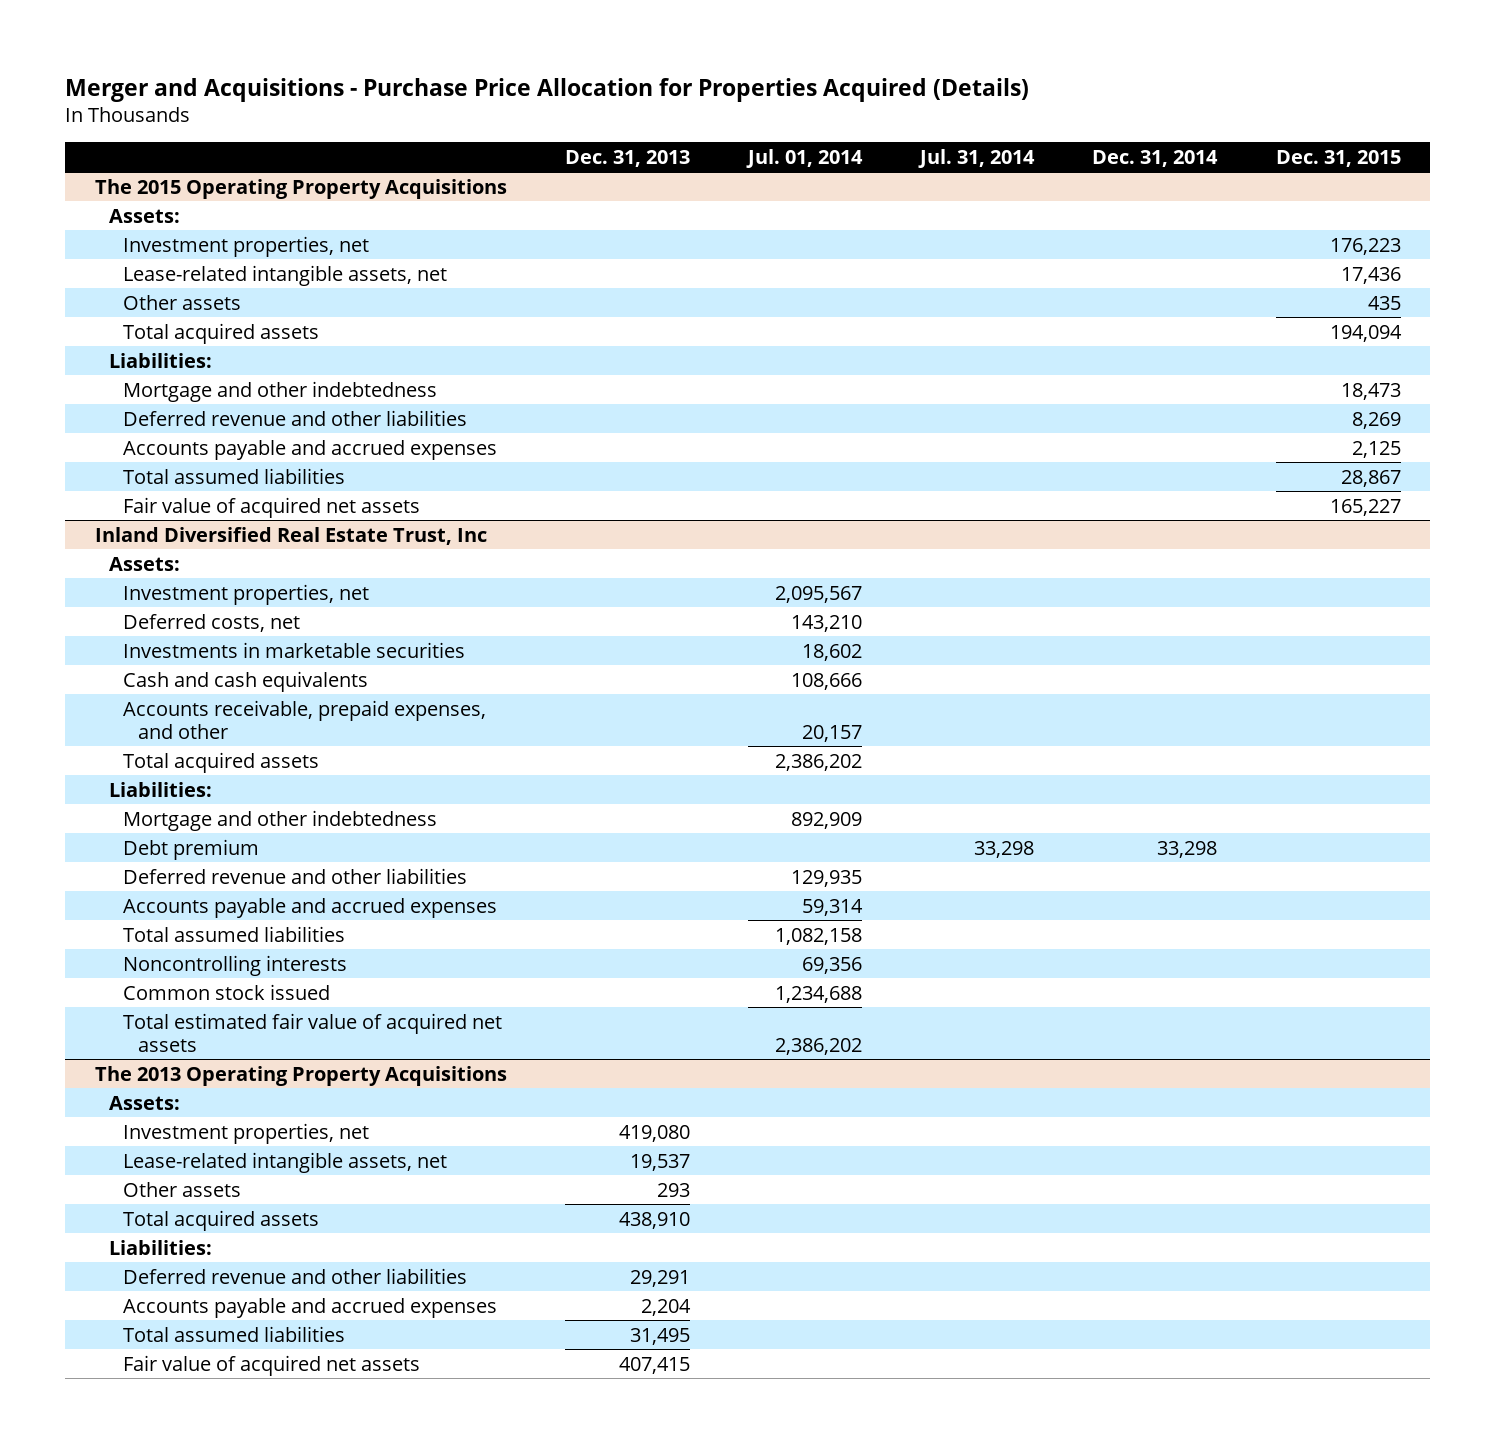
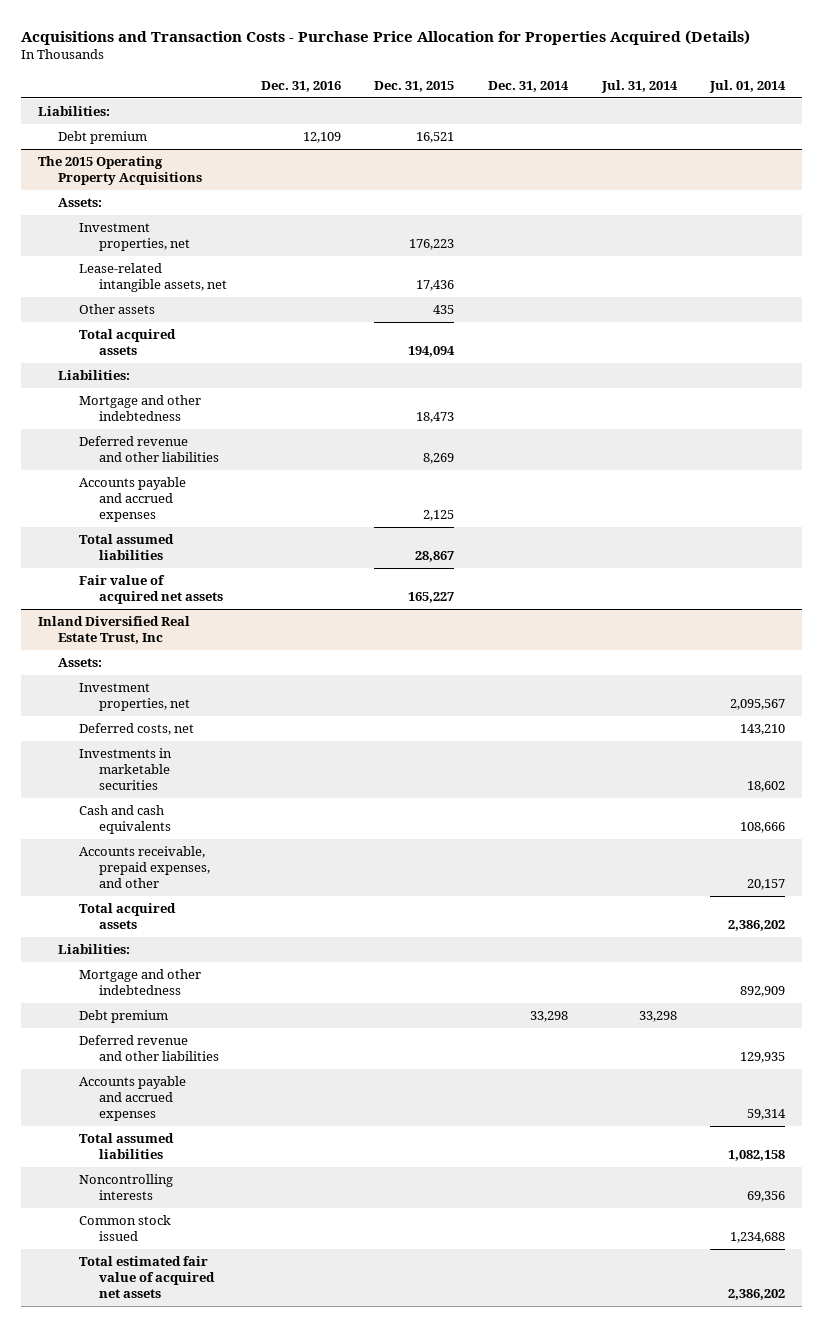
[65,77,1030,102] Merger and Acquisitions - Purchase Price Allocation for Properties Acquired (Details) -> [21,29,751,45] Acquisitions and Transaction Costs - Purchase Price Allocation for Properties Acquired (Details)
[564,149,690,167] Dec. 31, 2013 -> none
none -> [260,80,341,92] Dec. 31, 2016
none -> [37,106,110,117] Liabilities:
none -> [58,131,148,145] Debt premium
[94,1065,507,1086] The 2013 Operating Property Acquisitions -> none
[108,1095,180,1110] Assets: -> none
[123,1122,370,1144] Investment properties, net -> none
[123,1151,448,1173] Lease-related intangible assets, net -> none
[123,1181,242,1197] Other assets -> none
[123,1209,320,1231] Total acquired assets -> none
[108,1239,212,1255] Liabilities: -> none
[123,1267,468,1284] Deferred revenue and other liabilities -> none
[123,1297,498,1318] Accounts payable and accrued expenses -> none
[123,1325,346,1342] Total assumed liabilities -> none
[123,1354,421,1376] Fair value of acquired net assets -> none

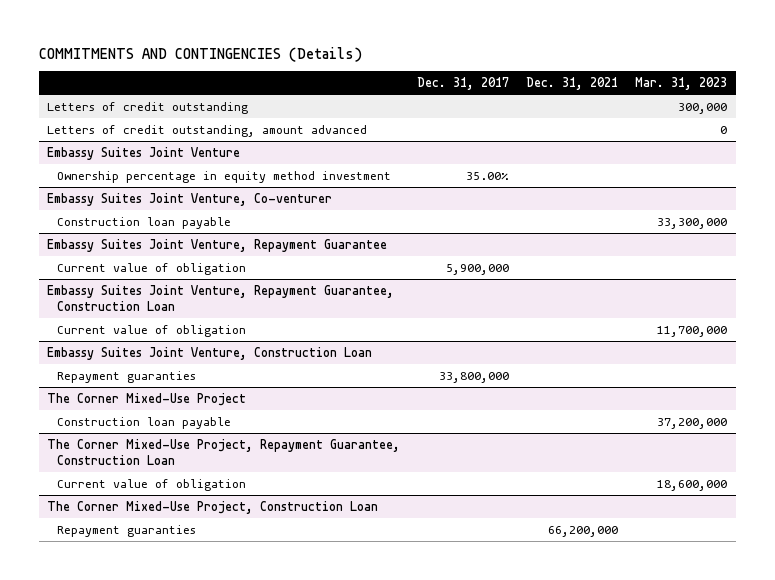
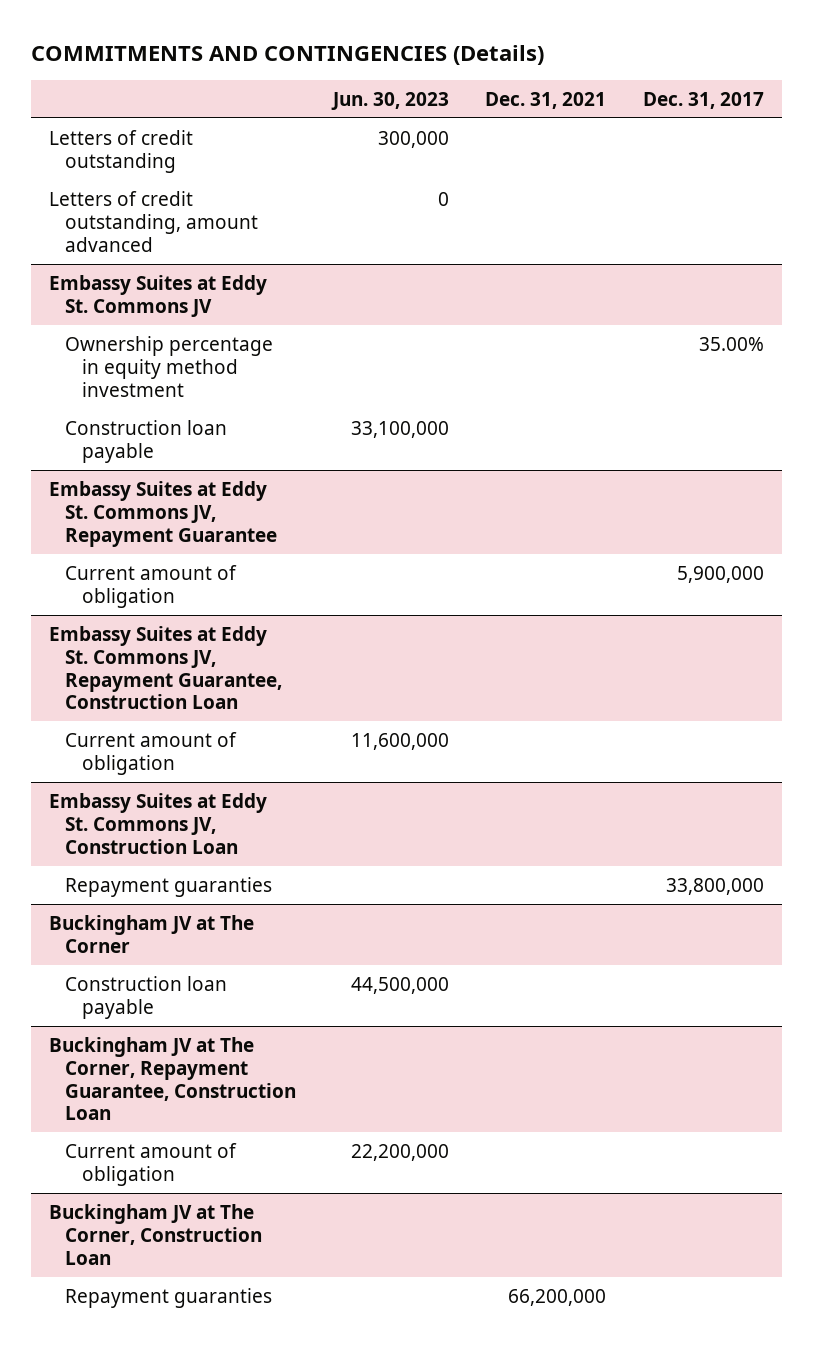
[635,77,728,91] Mar. 31, 2023 -> none
none -> [330,91,449,110] Jun. 30, 2023
[47,146,241,160] Embassy Suites Joint Venture -> [48,274,267,317] Embassy Suites at Eddy St. Commons JV
[47,192,333,206] Embassy Suites Joint Venture, Co-venturer -> none
[56,216,231,229] Construction loan payable -> none
[47,238,388,252] Embassy Suites Joint Venture, Repayment Guarantee -> none
[56,262,246,275] Current value of obligation -> none
[47,284,395,311] Embassy Suites Joint Venture, Repayment Guarantee, Construction Loan -> none
[56,324,246,337] Current value of obligation -> none
none -> [65,419,228,463] Construction loan payable
none -> [48,480,278,547] Embassy Suites at Eddy St. Commons JV, Repayment Guarantee
none -> [65,564,238,608] Current amount of obligation
none -> [48,625,283,710] Embassy Suites at Eddy St. Commons JV, Repayment Guarantee, Construction Loan
none -> [65,731,238,775] Current amount of obligation
[47,346,373,360] Embassy Suites Joint Venture, Construction Loan -> [48,792,267,854] Embassy Suites at Eddy St. Commons JV, Construction Loan
[47,392,247,406] The Corner Mixed-Use Project -> none
[56,416,231,429] Construction loan payable -> none
none -> [48,914,254,953] Buckingham JV at The Corner
none -> [65,975,228,1019] Construction loan payable
[47,438,401,465] The Corner Mixed-Use Project, Repayment Guarantee, Construction Loan -> [48,1036,297,1121] Buckingham JV at The Corner, Repayment Guarantee, Construction Loan
[56,478,246,491] Current value of obligation -> [65,1142,238,1186] Current amount of obligation
[47,500,379,514] The Corner Mixed-Use Project, Construction Loan -> [48,1203,263,1265] Buckingham JV at The Corner, Construction Loan

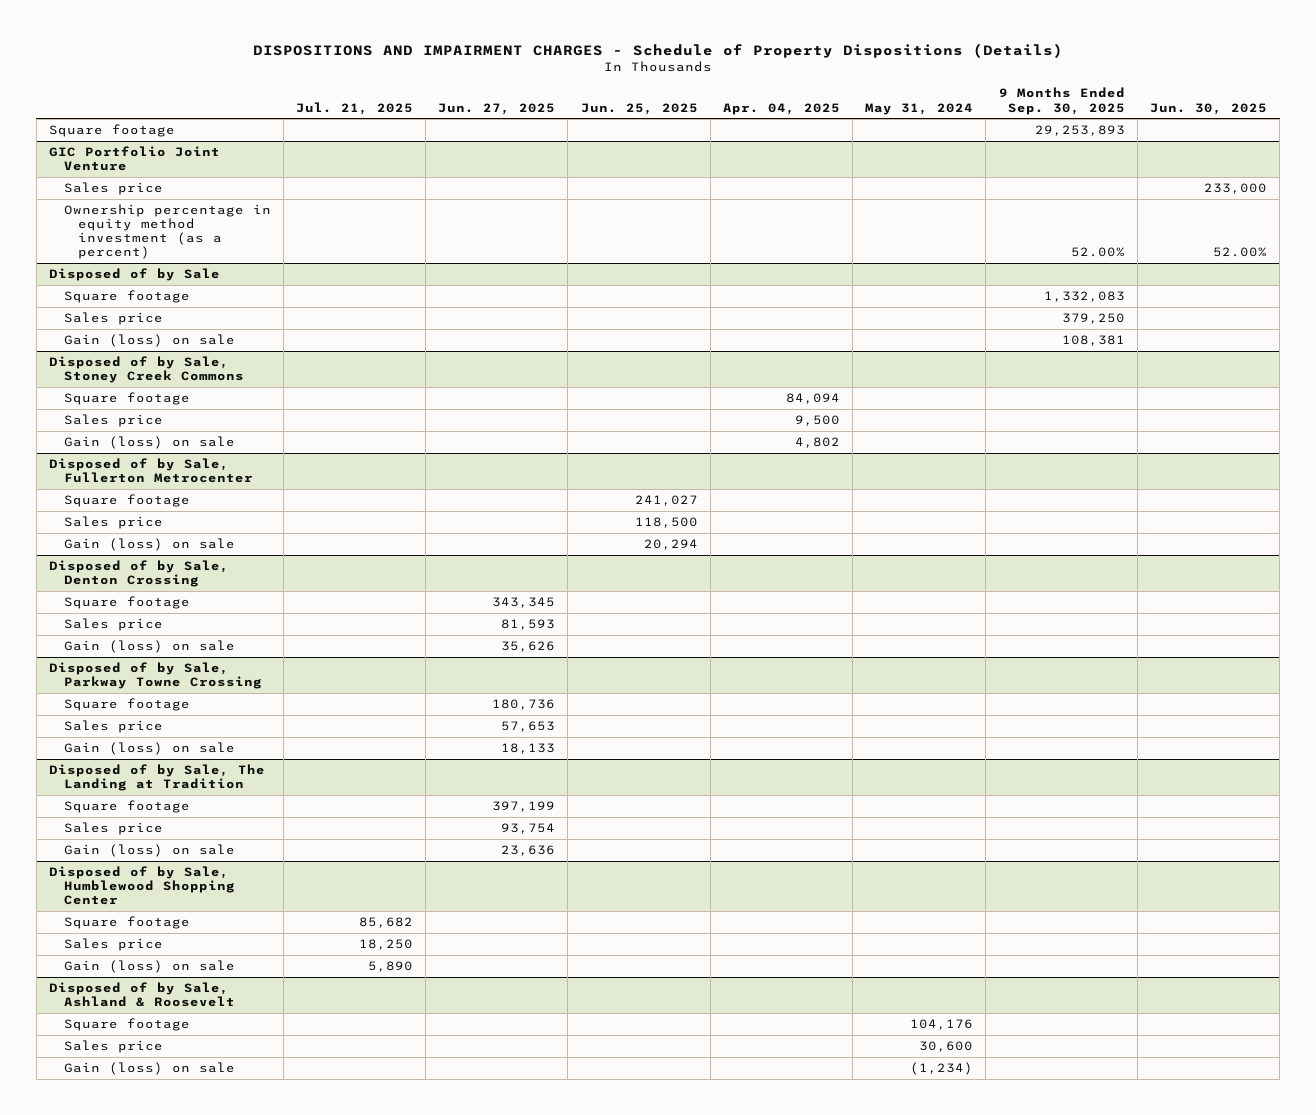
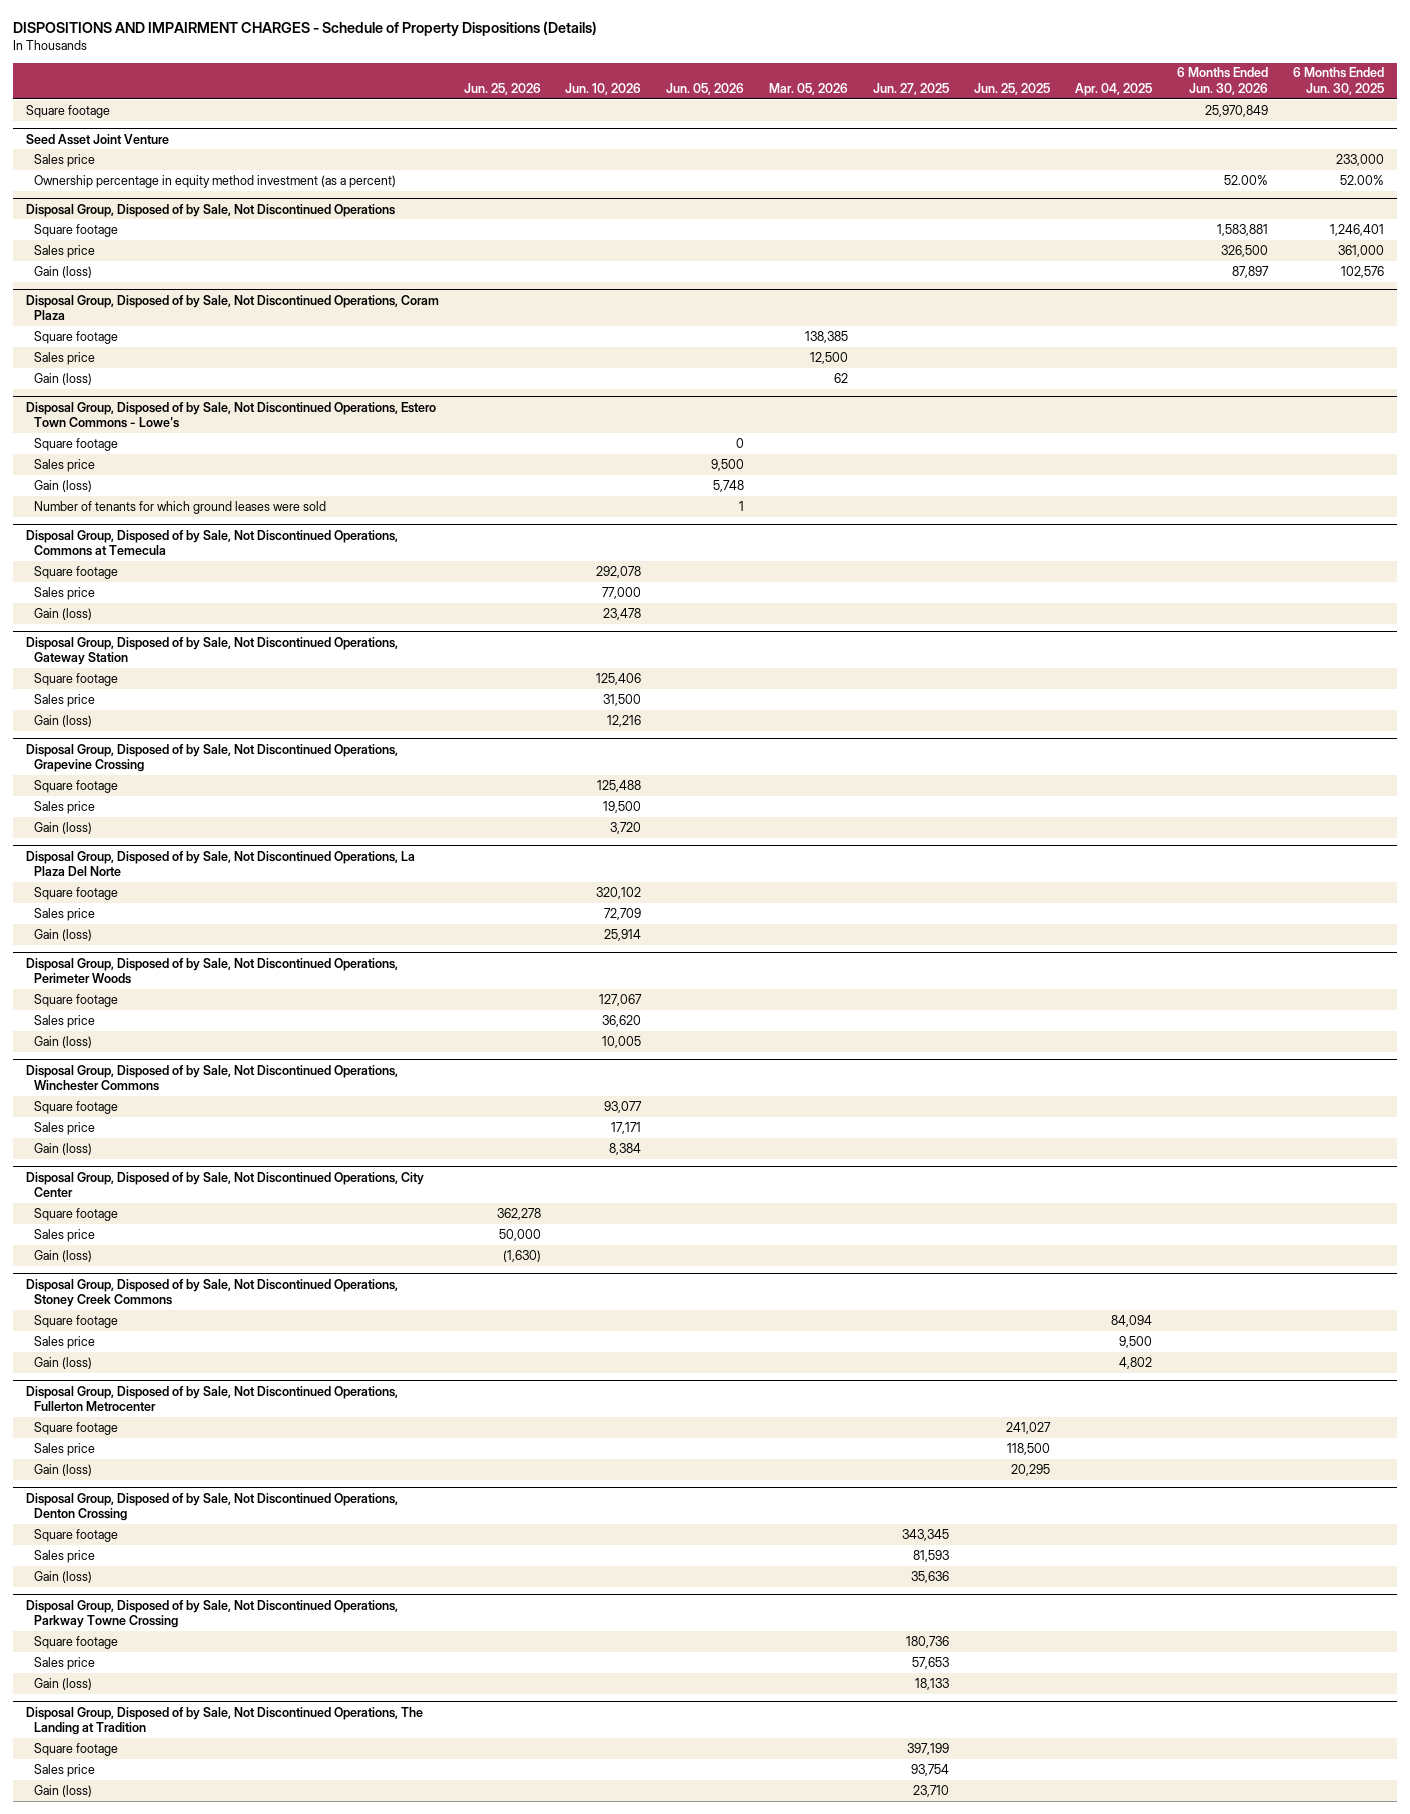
[295,101,413,115] Jul. 21, 2025 -> none
[865,102,974,115] May 31, 2024 -> none
[998,87,1125,115] 9 Months Ended Sep. 30, 2025 -> none
[1149,102,1267,115] Jun. 30, 2025 -> none
none -> [463,82,541,95] Jun. 25, 2026
none -> [565,82,642,95] Jun. 10, 2026
none -> [666,82,745,95] Jun. 05, 2026
none -> [769,82,849,95] Mar. 05, 2026
none -> [1177,67,1269,95] 6 Months Ended Jun. 30, 2026
none -> [1293,67,1385,95] 6 Months Ended Jun. 30, 2025
[49,145,221,172] GIC Portfolio Joint Venture -> none
[63,181,163,195] Sales price -> none
[63,203,271,260] Ownership percentage in equity method investment (as a percent) -> none
none -> [25,133,169,145] Seed Asset Joint Venture
none -> [34,153,96,167] Sales price
none -> [34,174,397,188] Ownership percentage in equity method investment (as a percent)
[49,267,221,281] Disposed of by Sale -> [25,203,395,217] Disposal Group, Disposed of by Sale, Not Discontinued Operations
[63,333,235,347] Gain (loss) on sale -> [34,265,93,278] Gain (loss)
none -> [25,294,439,321] Disposal Group, Disposed of by Sale, Not Discontinued Operations, Coram Plaza
none -> [34,330,119,344] Square footage
none -> [34,351,96,365] Sales price
none -> [34,372,93,385] Gain (loss)
none -> [25,401,436,429] Disposal Group, Disposed of by Sale, Not Discontinued Operations, Estero Town Commons - Lowe's
none -> [34,437,119,451] Square footage
none -> [34,458,96,472] Sales price
none -> [34,479,93,492] Gain (loss)
none -> [34,500,327,514] Number of tenants for which ground leases were sold
none -> [25,529,398,557] Disposal Group, Disposed of by Sale, Not Discontinued Operations, Commons at Temecula
none -> [34,565,119,579] Square footage
none -> [34,586,96,600] Sales price
none -> [34,607,93,620] Gain (loss)
none -> [25,636,398,666] Disposal Group, Disposed of by Sale, Not Discontinued Operations, Gateway Station
none -> [34,672,119,686] Square footage
none -> [34,693,96,707] Sales price
none -> [34,714,93,727] Gain (loss)
none -> [25,743,398,773] Disposal Group, Disposed of by Sale, Not Discontinued Operations, Grapevine Crossing
none -> [34,779,119,793] Square footage
none -> [34,800,96,814] Sales price
none -> [34,821,93,834] Gain (loss)
none -> [25,850,415,877] Disposal Group, Disposed of by Sale, Not Discontinued Operations, La Plaza Del Norte
none -> [34,886,119,900] Square footage
none -> [34,907,96,921] Sales price
none -> [34,928,93,941] Gain (loss)
none -> [25,957,398,985] Disposal Group, Disposed of by Sale, Not Discontinued Operations, Perimeter Woods
none -> [34,993,119,1007] Square footage
none -> [34,1014,96,1028] Sales price
none -> [34,1035,93,1048] Gain (loss)
none -> [25,1064,398,1092] Disposal Group, Disposed of by Sale, Not Discontinued Operations, Winchester Commons
none -> [34,1100,119,1114] Square footage
none -> [34,1121,96,1135] Sales price
none -> [34,1142,93,1155] Gain (loss)
none -> [25,1171,424,1198] Disposal Group, Disposed of by Sale, Not Discontinued Operations, City Center
none -> [34,1207,119,1221] Square footage
none -> [34,1228,96,1242] Sales price
none -> [34,1249,93,1262] Gain (loss)
[49,355,244,384] Disposed of by Sale, Stoney Creek Commons -> [25,1278,398,1308] Disposal Group, Disposed of by Sale, Not Discontinued Operations, Stoney Creek Commons
[63,435,235,449] Gain (loss) on sale -> [34,1356,93,1369] Gain (loss)
[49,457,253,484] Disposed of by Sale, Fullerton Metrocenter -> [25,1385,398,1412] Disposal Group, Disposed of by Sale, Not Discontinued Operations, Fullerton Metrocenter
[63,537,235,551] Gain (loss) on sale -> [34,1463,93,1476] Gain (loss)
[643,538,698,550] 20,294 -> [1011,1463,1051,1476] 20,295
[49,559,230,588] Disposed of by Sale, Denton Crossing -> [25,1492,398,1522] Disposal Group, Disposed of by Sale, Not Discontinued Operations, Denton Crossing
[63,639,235,653] Gain (loss) on sale -> [34,1570,93,1583] Gain (loss)
[501,640,556,652] 35,626 -> [911,1570,950,1583] 35,636
[49,661,262,690] Disposed of by Sale, Parkway Towne Crossing -> [25,1599,398,1629] Disposal Group, Disposed of by Sale, Not Discontinued Operations, Parkway Towne Crossing
[63,741,235,755] Gain (loss) on sale -> [34,1677,93,1690] Gain (loss)
[49,763,266,792] Disposed of by Sale, The Landing at Tradition -> [25,1706,423,1736] Disposal Group, Disposed of by Sale, Not Discontinued Operations, The Landing at Tradition
[49,865,235,906] Disposed of by Sale, Humblewood Shopping Center -> none
[63,915,190,929] Square footage -> none
[63,937,163,951] Sales price -> none
[63,959,235,973] Gain (loss) on sale -> none
[49,981,235,1008] Disposed of by Sale, Ashland & Roosevelt -> none
[63,1017,190,1031] Square footage -> none
[63,1039,163,1053] Sales price -> none
[63,1061,235,1075] Gain (loss) on sale -> none
[63,843,235,857] Gain (loss) on sale -> [34,1784,93,1797] Gain (loss)
[501,844,556,856] 23,636 -> [913,1784,950,1797] 23,710

